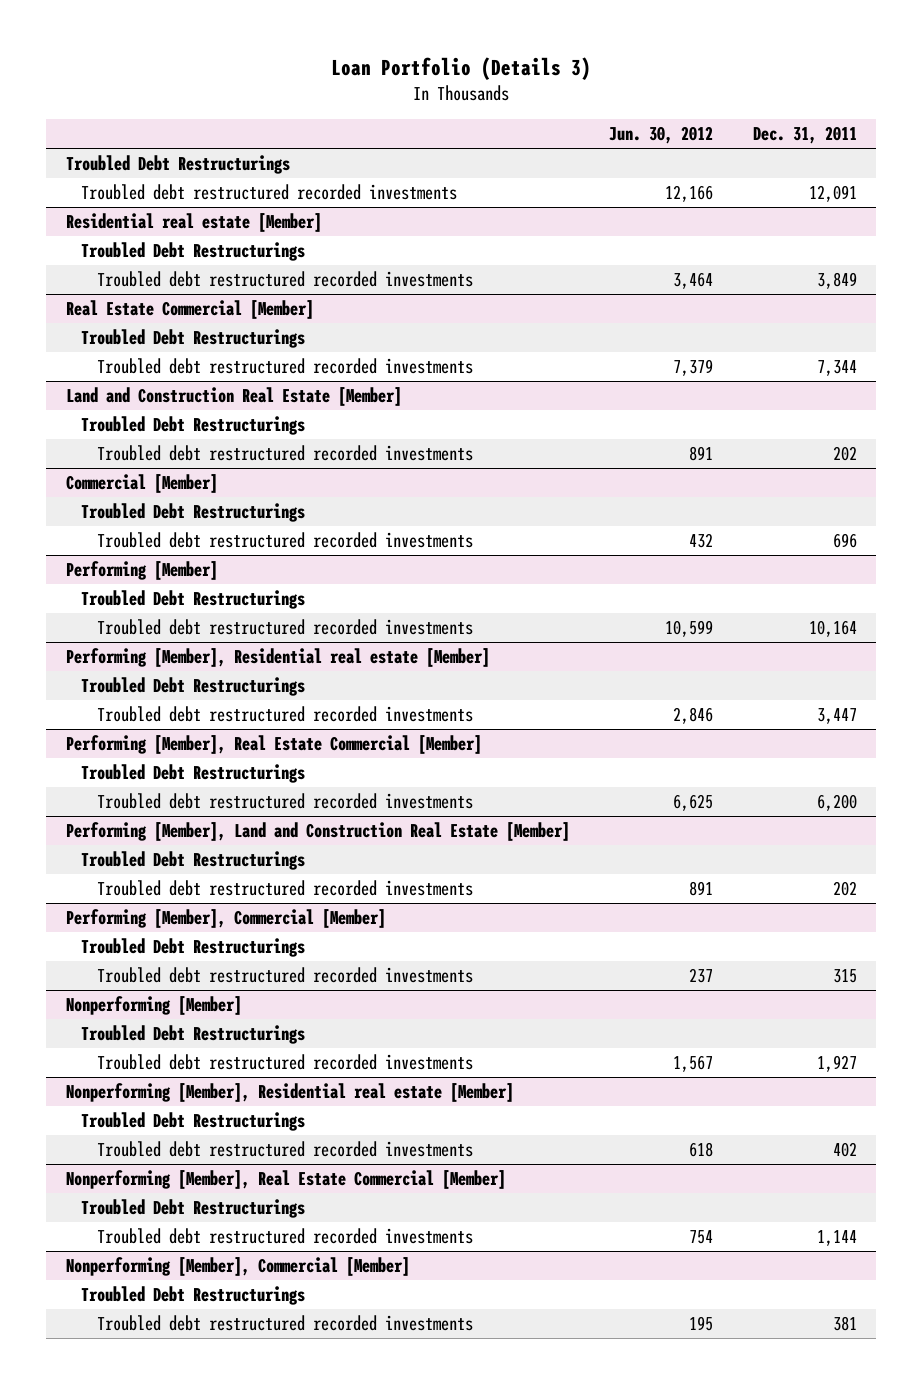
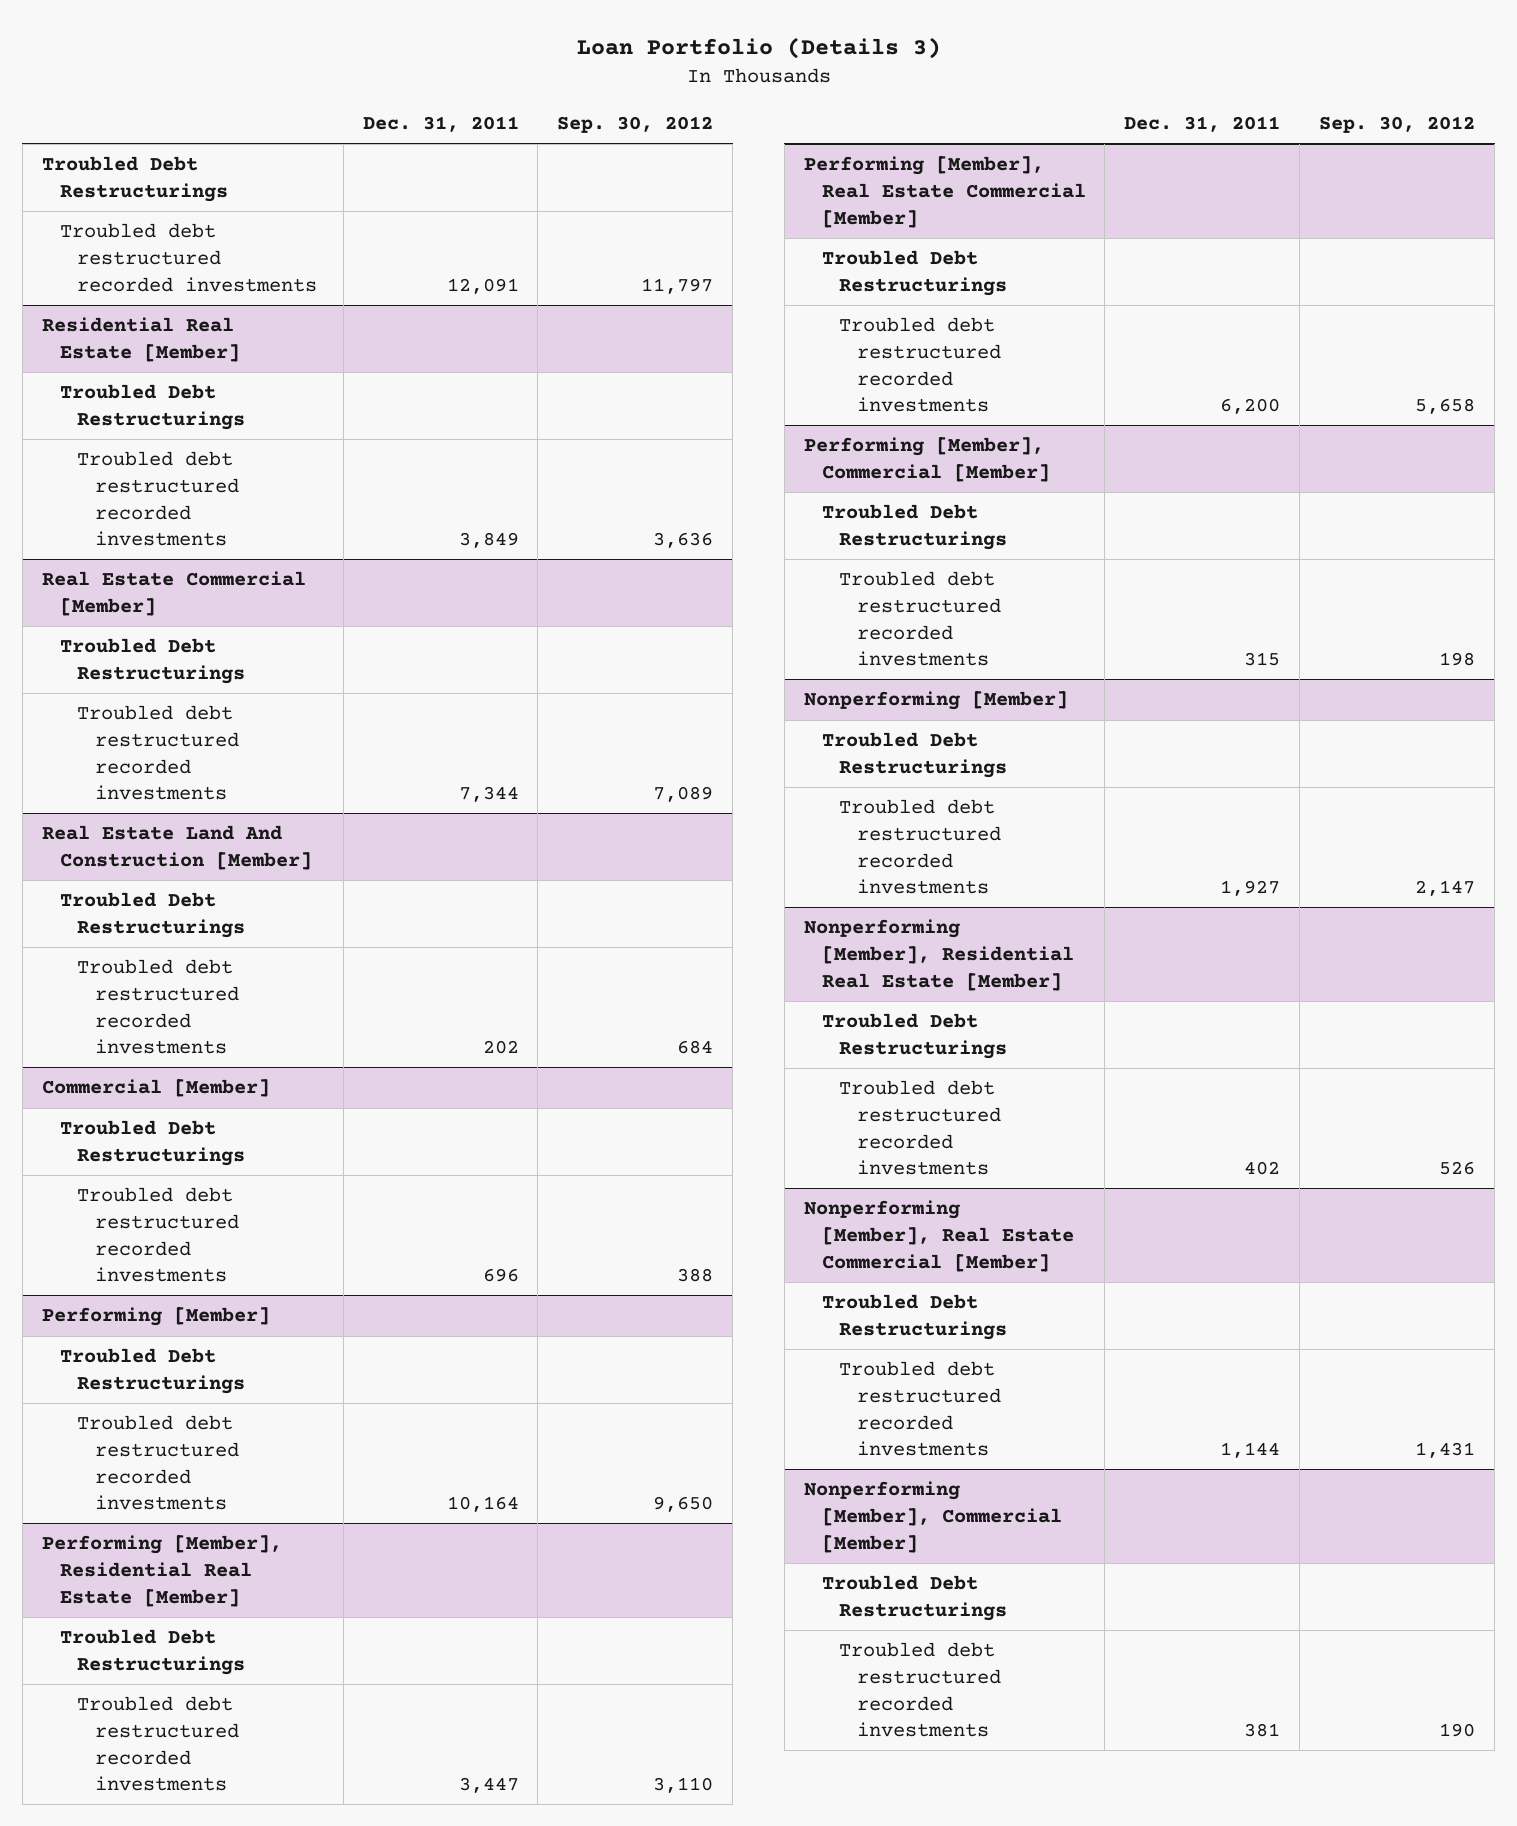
[609,126,714,145] Jun. 30, 2012 -> none
none -> [557,115,714,133] Sep. 30, 2012
[65,213,322,233] Residential real estate [Member] -> [41,317,240,362] Residential Real Estate [Member]
[65,387,402,407] Land and Construction Real Estate [Member] -> [41,825,312,870] Real Estate Land And Construction [Member]
[65,648,490,668] Performing [Member], Residential real estate [Member] -> [41,1535,282,1607] Performing [Member], Residential Real Estate [Member]
[65,822,570,842] Performing [Member], Land and Construction Real Estate [Member] -> none
[81,851,306,871] Troubled Debt Restructurings -> none
[97,880,474,897] Troubled debt restructured recorded investments -> none
[65,1083,514,1103] Nonperforming [Member], Residential real estate [Member] -> [803,919,1074,991] Nonperforming [Member], Residential Real Estate [Member]

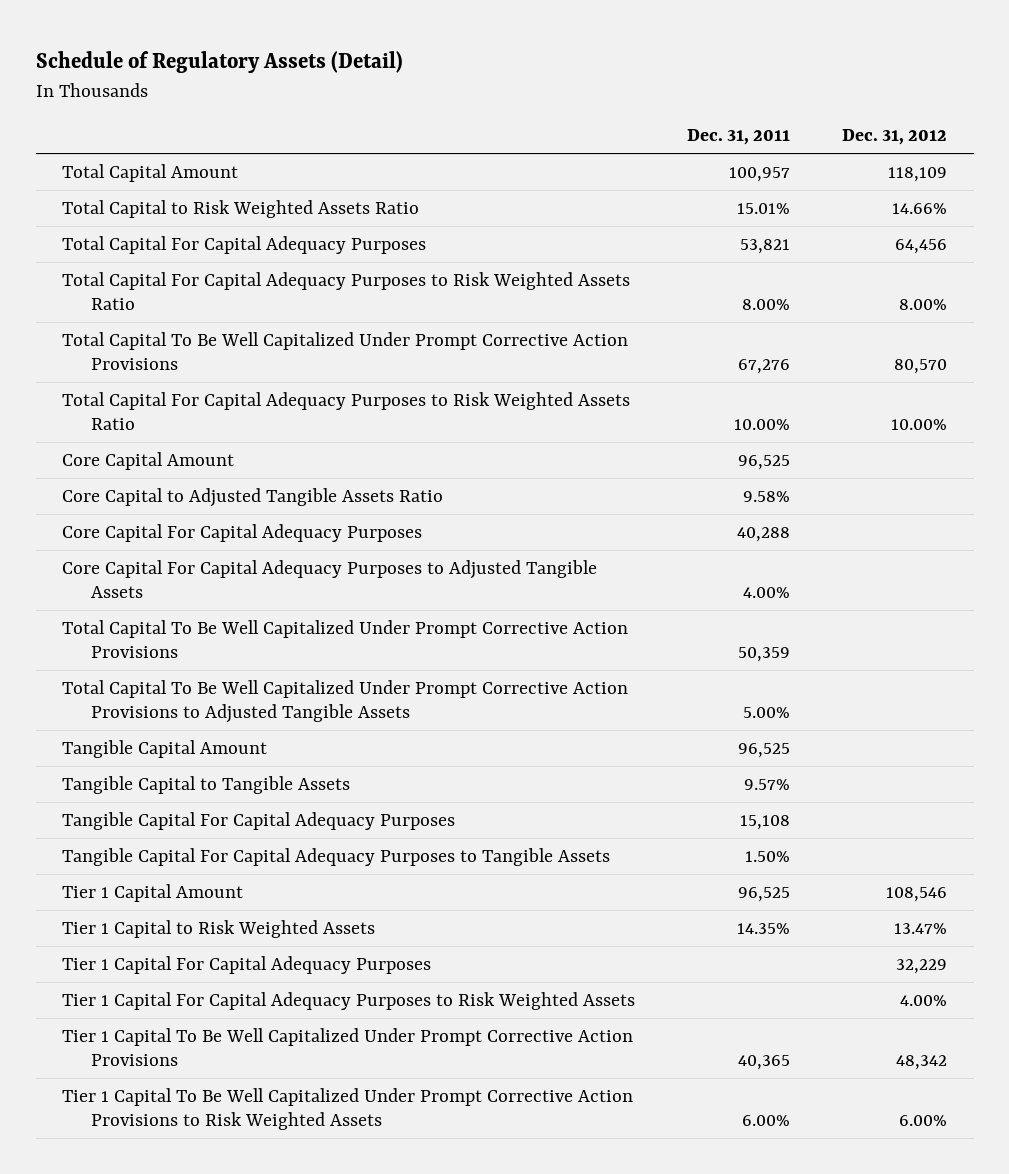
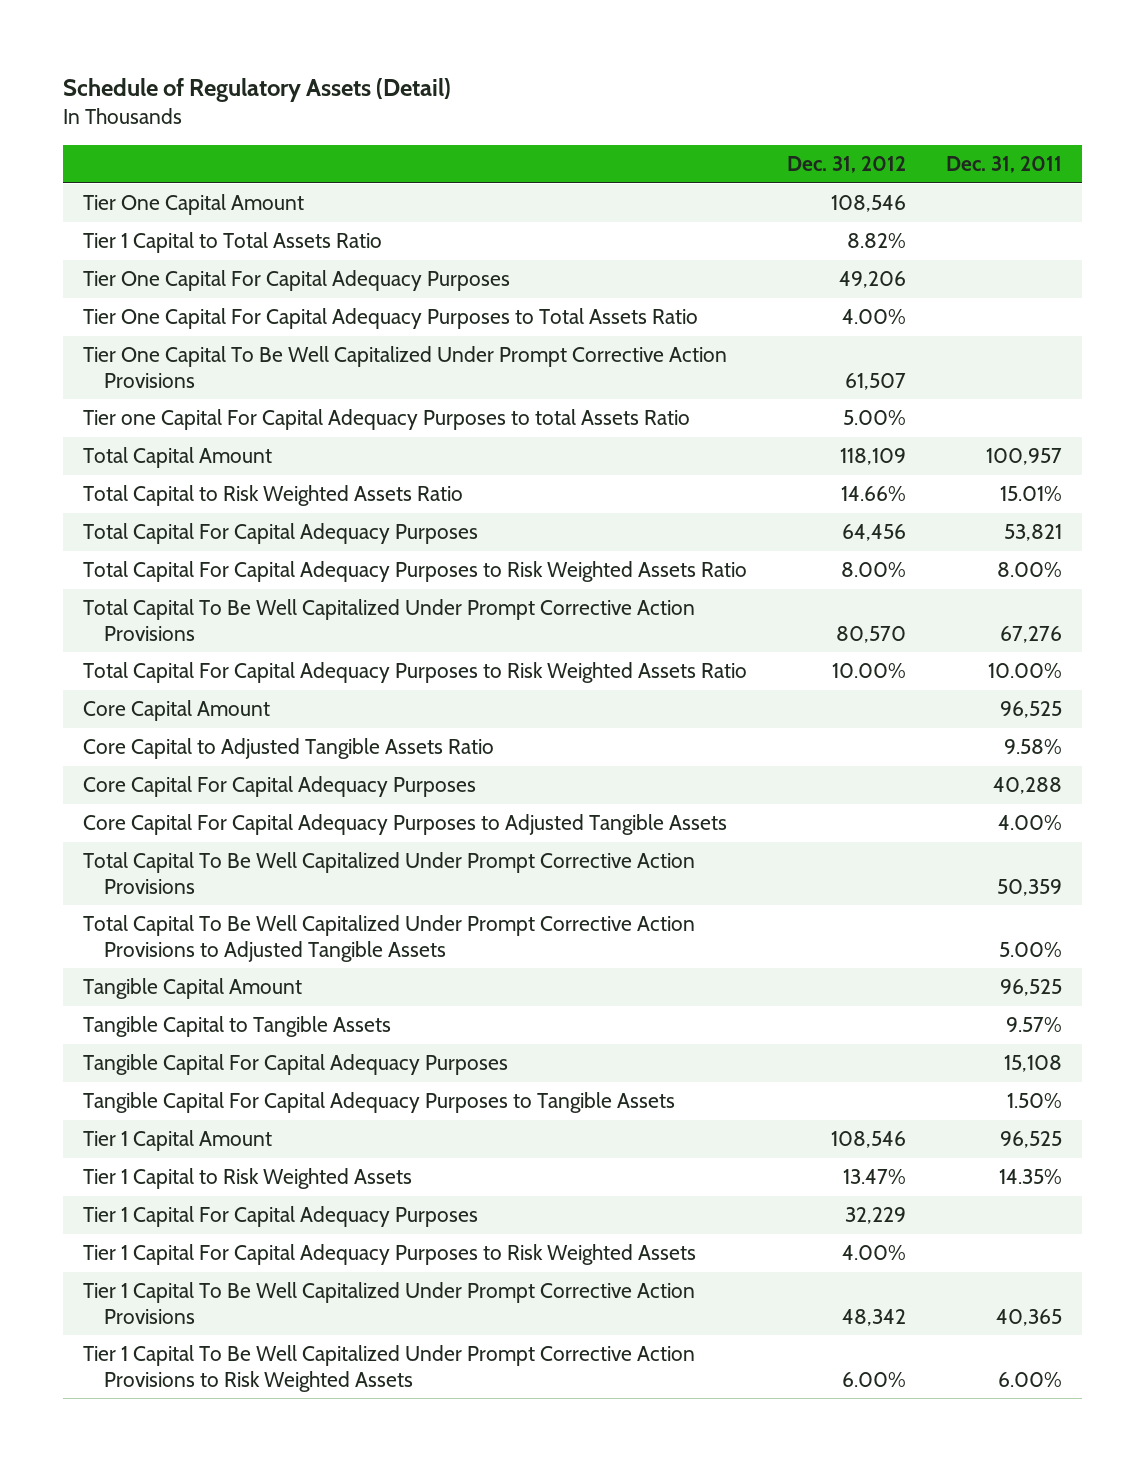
none -> [82,194,304,216] Tier One Capital Amount
none -> [82,232,382,254] Tier 1 Capital to Total Assets Ratio
none -> [82,270,510,292] Tier One Capital For Capital Adequacy Purposes
none -> [82,308,698,330] Tier One Capital For Capital Adequacy Purposes to Total Assets Ratio
none -> [82,346,727,388] Tier One Capital To Be Well Capitalized Under Prompt Corrective Action Provisions
none -> [82,409,690,431] Tier one Capital For Capital Adequacy Purposes to total Assets Ratio

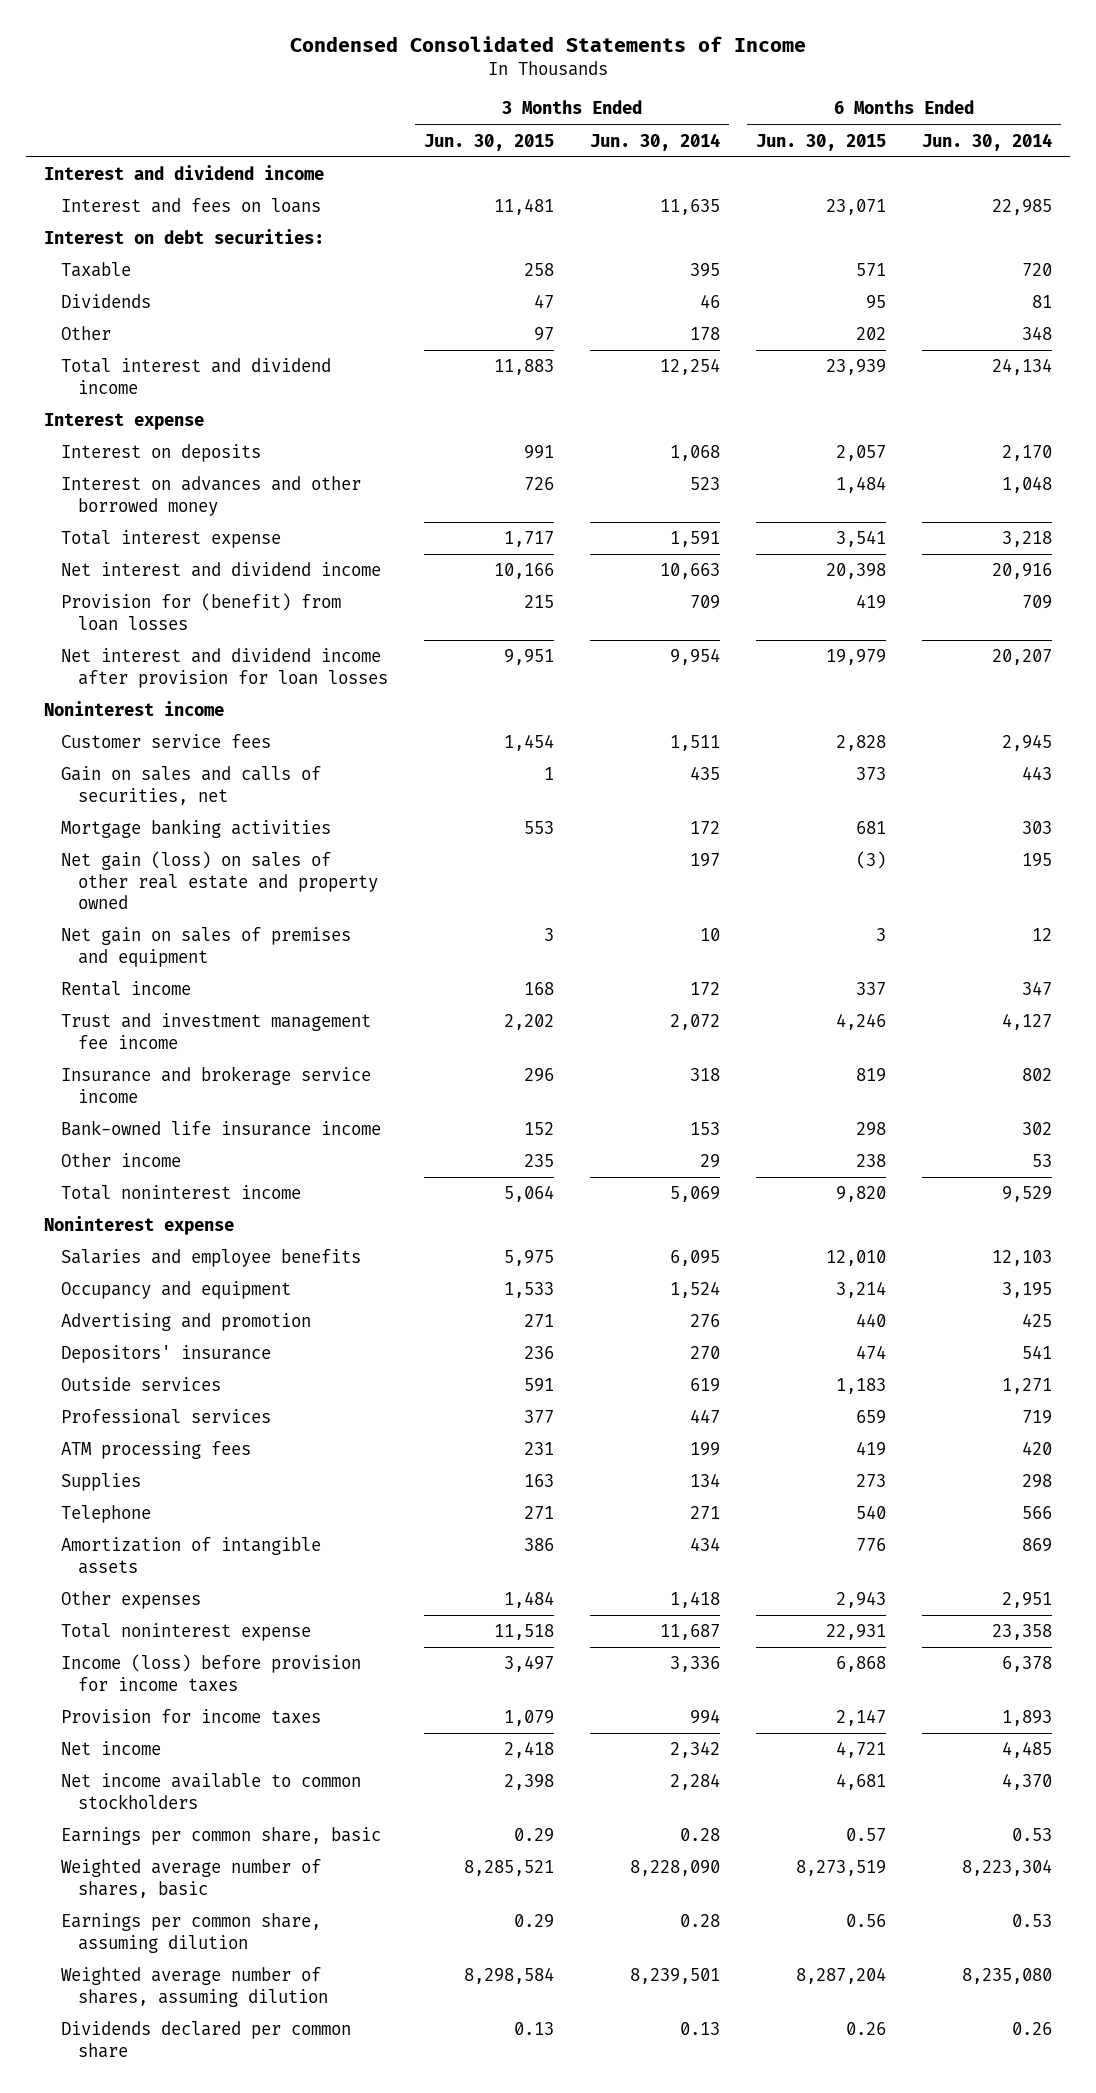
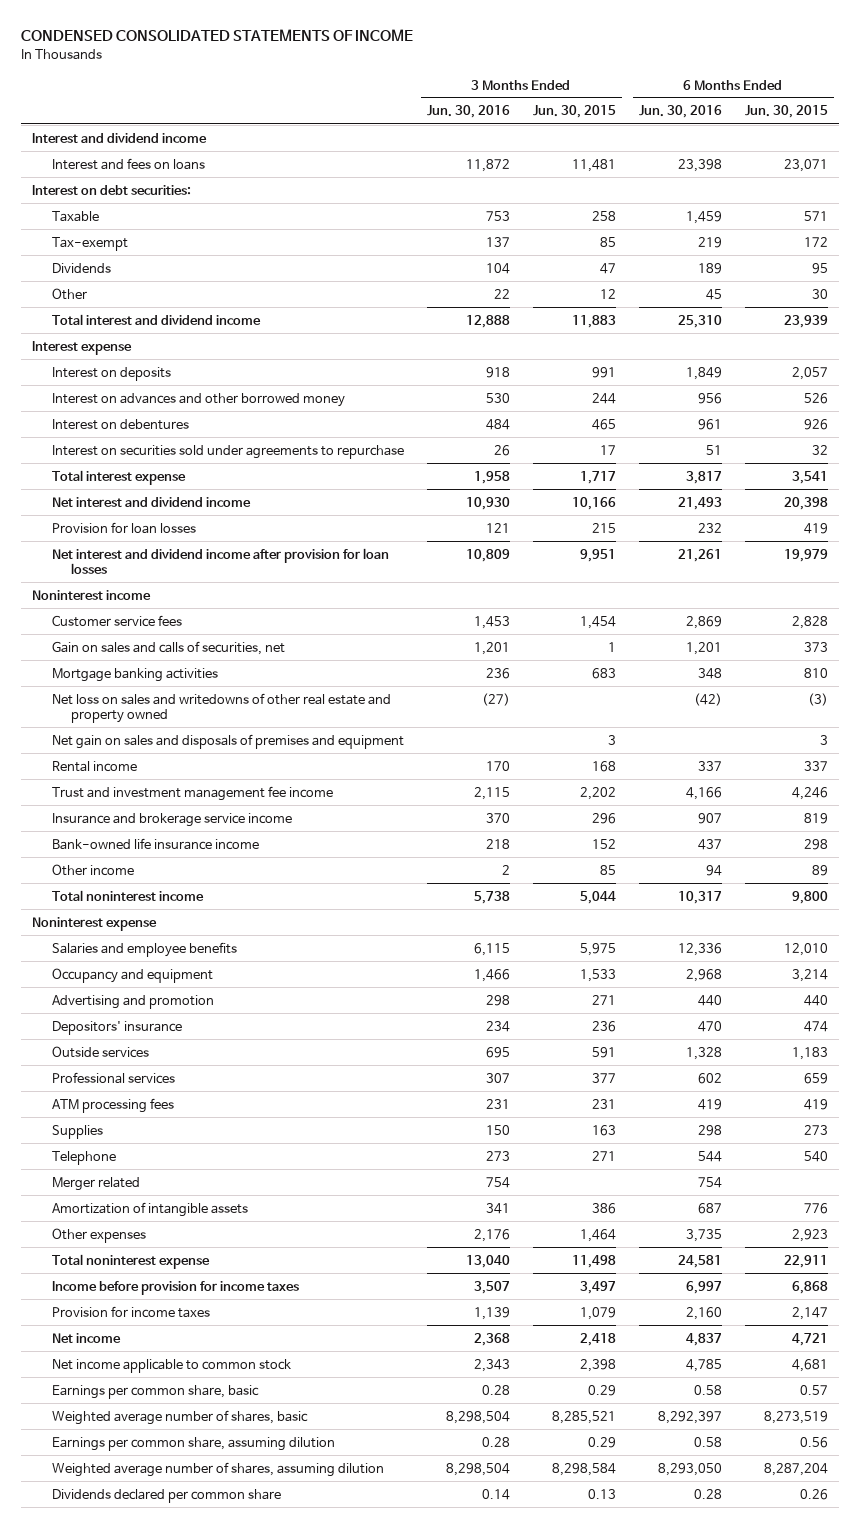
[290,36,807,53] Condensed Consolidated Statements of Income -> [20,29,413,42] CONDENSED CONSOLIDATED STATEMENTS OF INCOME
[590,132,721,151] Jun. 30, 2014 -> none
[922,132,1053,151] Jun. 30, 2014 -> none
none -> [426,105,510,119] Jun. 30, 2016
none -> [638,105,722,119] Jun. 30, 2016
none -> [51,236,128,251] Tax-exempt
[534,327,555,342] 97 -> [599,288,616,299] 12
[856,327,887,341] 202 -> [811,288,828,299] 30
[524,477,555,491] 726 -> [591,392,616,404] 244
[836,476,887,494] 1,484 -> [803,392,828,404] 526
none -> [51,418,189,430] Interest on debentures
none -> [51,444,404,459] Interest on securities sold under agreements to repurchase
[61,593,342,631] Provision for (benefit) from loan losses -> [51,521,196,534] Provision for loan losses
[524,821,555,835] 553 -> [591,667,616,679] 683
[856,821,887,835] 681 -> [803,667,828,678] 810
[61,851,379,910] Net gain (loss) on sales of other real estate and property owned -> [51,692,391,724] Net loss on sales and writedowns of other real estate and property owned
[61,927,352,967] Net gain on sales of premises and equipment -> [51,733,404,749] Net gain on sales and disposals of premises and equipment
[524,1154,555,1168] 235 -> [599,864,616,875] 85
[856,1154,887,1168] 238 -> [811,864,828,876] 89
[504,1185,555,1203] 5,064 -> [579,890,616,904] 5,044
[836,1186,887,1203] 9,820 -> [791,890,828,904] 9,800
none -> [51,1176,140,1191] Merger related
[504,1591,555,1609] 1,484 -> [579,1228,616,1242] 1,464
[836,1591,887,1609] 2,943 -> [791,1228,828,1242] 2,923
[494,1624,555,1641] 11,518 -> [571,1254,616,1268] 11,498
[826,1624,887,1641] 22,931 -> [783,1254,828,1268] 22,911
[61,1654,362,1692] Income (loss) before provision for income taxes -> [51,1280,299,1295] Income before provision for income taxes
[61,1773,362,1809] Net income available to common stockholders -> [51,1358,291,1373] Net income applicable to common stock

